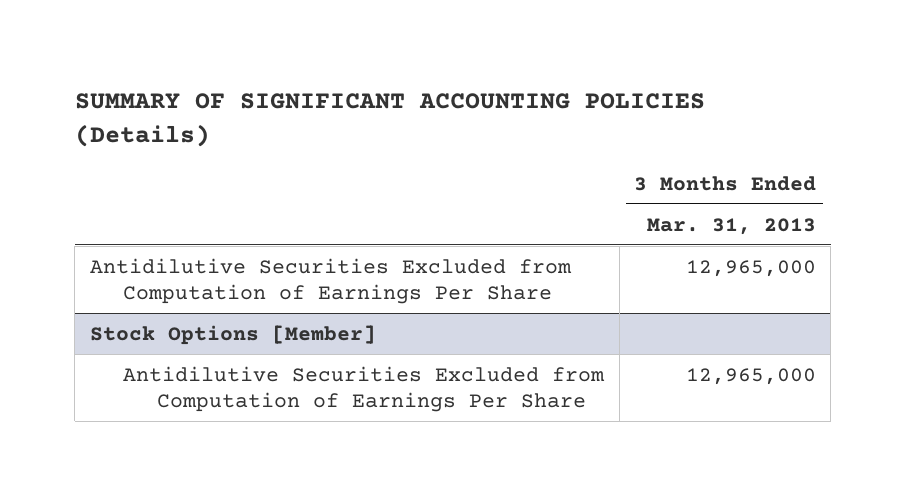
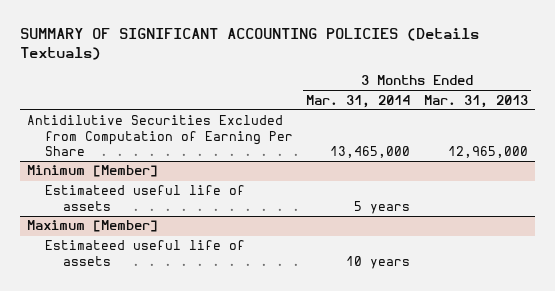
[74,93,705,147] SUMMARY OF SIGNIFICANT ACCOUNTING POLICIES (Details) -> [19,27,479,61] SUMMARY OF SIGNIFICANT ACCOUNTING POLICIES (Details Textuals)
none -> [306,94,411,108] Mar. 31, 2014
[89,324,376,345] Stock Options [Member] -> none
[123,365,606,413] Antidilutive Securities Excluded from Computation of Earnings Per Share -> none
[89,257,572,305] Antidilutive Securities Excluded from Computation of Earnings Per Share -> [26,115,293,157] Antidilutive Securities Excluded from Computation of Earning Per Share
none -> [26,165,158,178] Minimum [Member]
none -> [44,185,245,211] Estimateed useful life of assets
none -> [26,220,158,233] Maximum [Member]
none -> [44,240,245,266] Estimateed useful life of assets

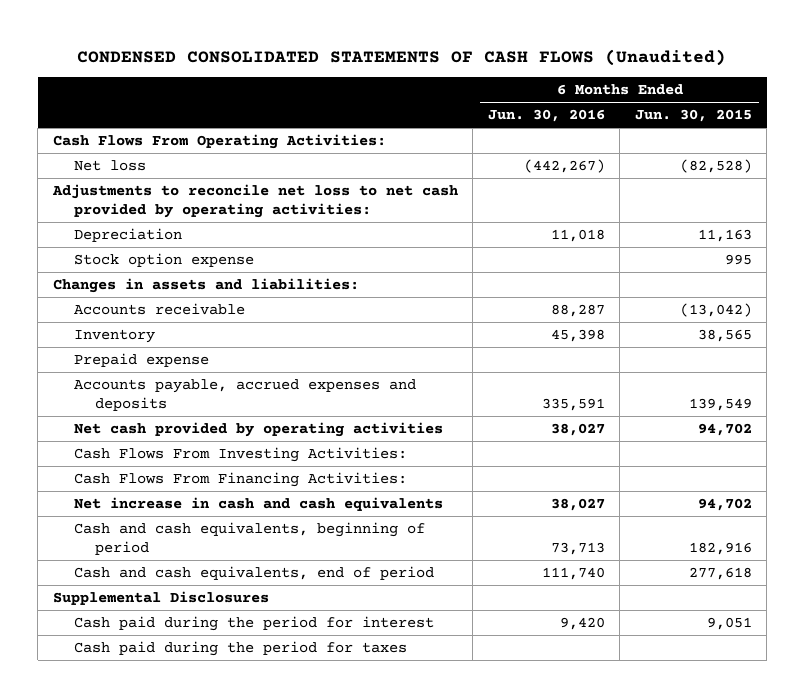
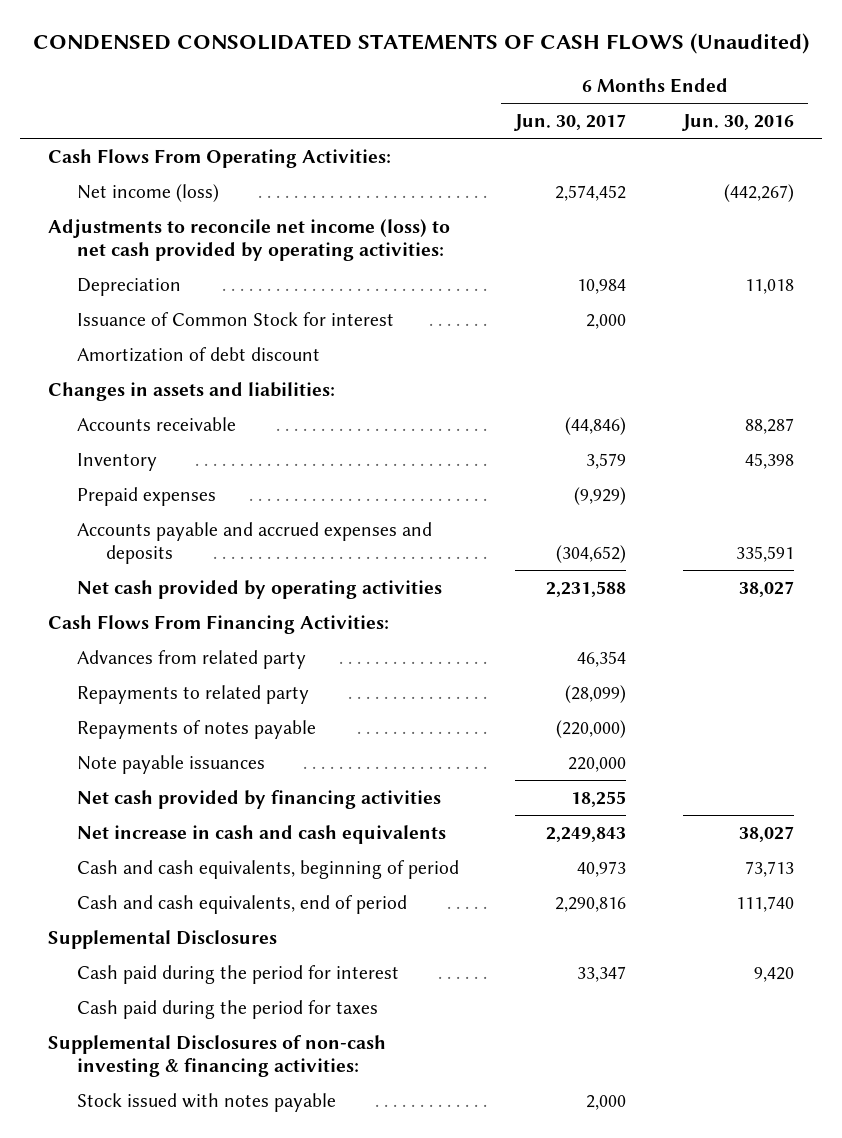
[634,109,752,123] Jun. 30, 2015 -> none
none -> [514,114,627,132] Jun. 30, 2017
[73,160,146,172] Net loss -> [76,183,219,202] Net income (loss)
[51,184,458,219] Adjustments to reconcile net loss to net cash provided by operating activities: -> [47,218,450,262] Adjustments to reconcile net income (loss) to net cash provided by operating activities:
[73,253,254,268] Stock option expense -> [76,311,394,326] Issuance of Common Stock for interest
none -> [76,346,320,362] Amortization of debt discount
[73,353,209,368] Prepaid expense -> [76,486,216,506] Prepaid expenses
[73,379,416,412] Accounts payable, accrued expenses and deposits -> [76,521,432,565] Accounts payable and accrued expenses and deposits
[73,447,407,463] Cash Flows From Investing Activities: -> none
none -> [76,649,306,669] Advances from related party
none -> [76,684,309,704] Repayments to related party
none -> [76,719,316,739] Repayments of notes payable
none -> [76,754,265,774] Note payable issuances
none -> [76,789,441,809] Net cash provided by financing activities
none -> [47,1034,386,1078] Supplemental Disclosures of non-cash investing & financing activities:
none -> [76,1092,336,1112] Stock issued with notes payable

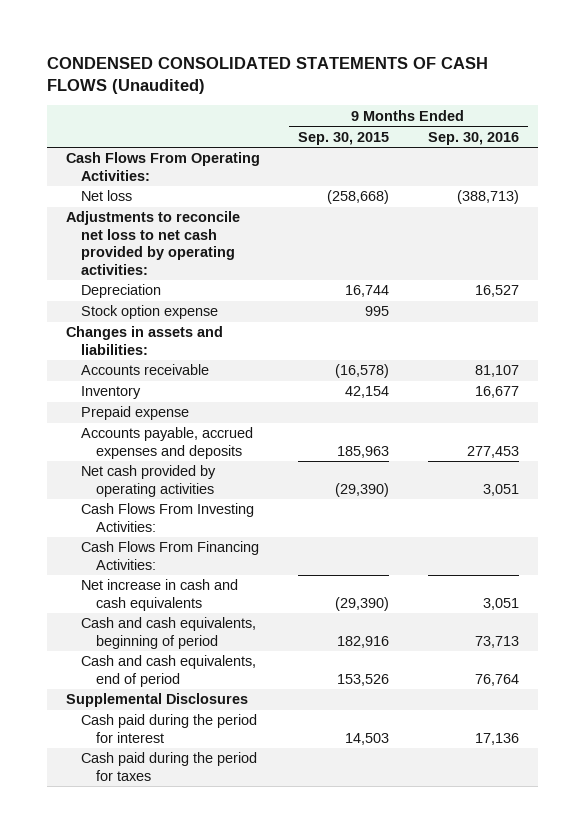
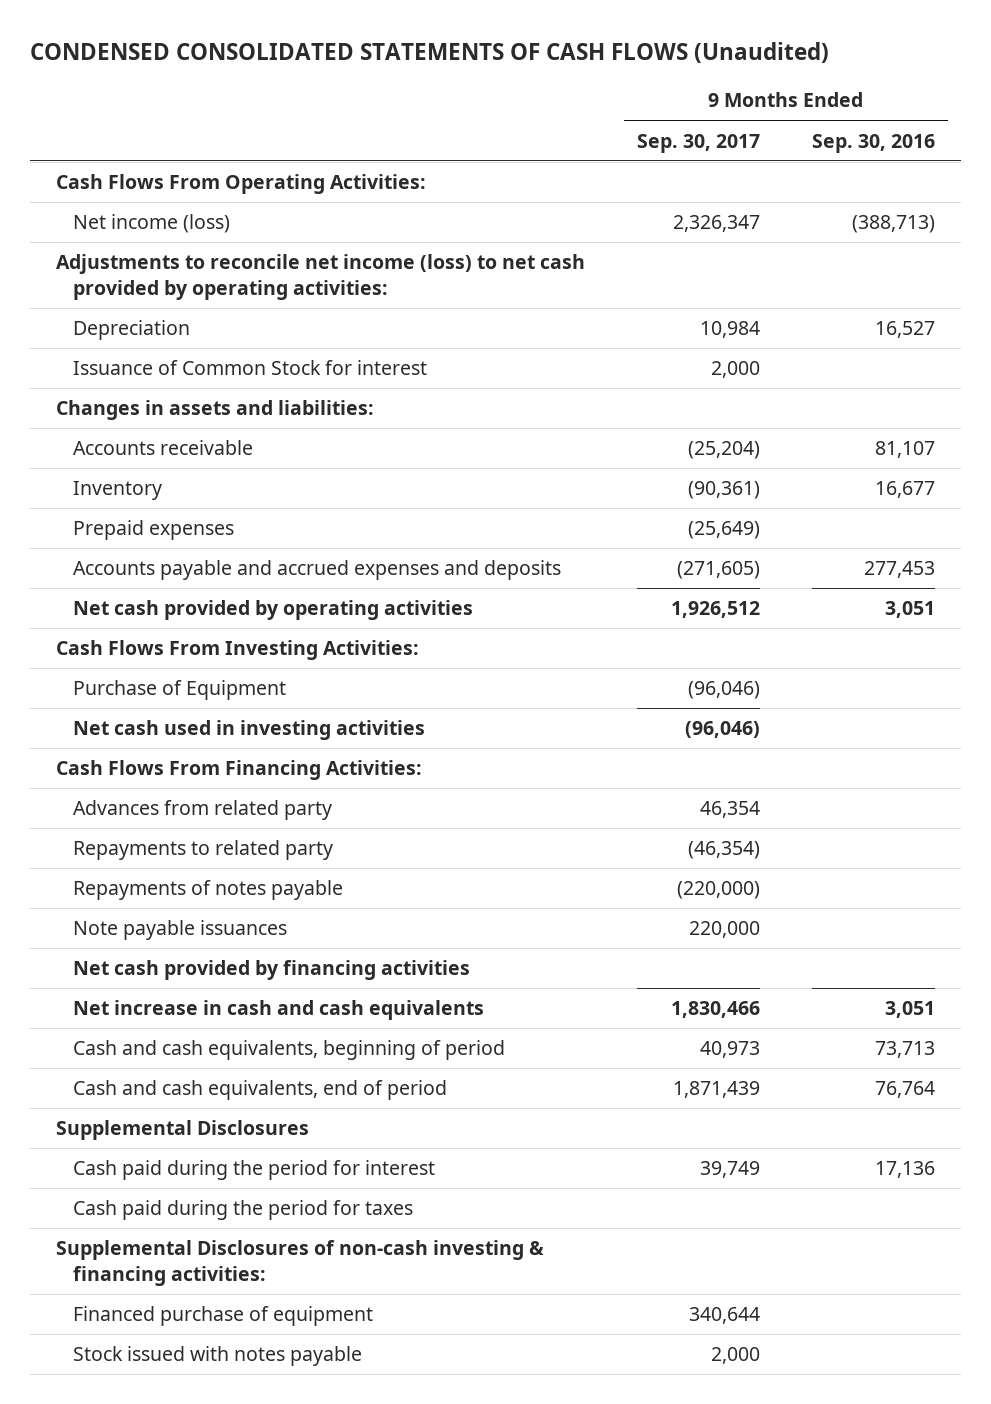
[298,131,390,145] Sep. 30, 2015 -> none
none -> [636,133,760,153] Sep. 30, 2017
[81,190,133,202] Net loss -> [73,214,231,234] Net income (loss)
[66,211,241,275] Adjustments to reconcile net loss to net cash provided by operating activities: -> [55,254,585,300] Adjustments to reconcile net income (loss) to net cash provided by operating activities:
[81,305,219,320] Stock option expense -> [73,360,428,376] Issuance of Common Stock for interest
[81,406,190,421] Prepaid expense -> [73,520,235,541] Prepaid expenses
[81,427,254,459] Accounts payable, accrued expenses and deposits -> [73,560,562,581] Accounts payable and accrued expenses and deposits
none -> [73,680,287,701] Purchase of Equipment
none -> [73,720,426,741] Net cash used in investing activities
none -> [73,800,333,821] Advances from related party
none -> [73,840,334,861] Repayments to related party
none -> [73,880,344,901] Repayments of notes payable
none -> [73,920,288,941] Note payable issuances
none -> [73,960,471,981] Net cash provided by financing activities
none -> [55,1240,544,1286] Supplemental Disclosures of non-cash investing & financing activities:
none -> [73,1306,374,1327] Financed purchase of equipment
none -> [73,1346,363,1367] Stock issued with notes payable

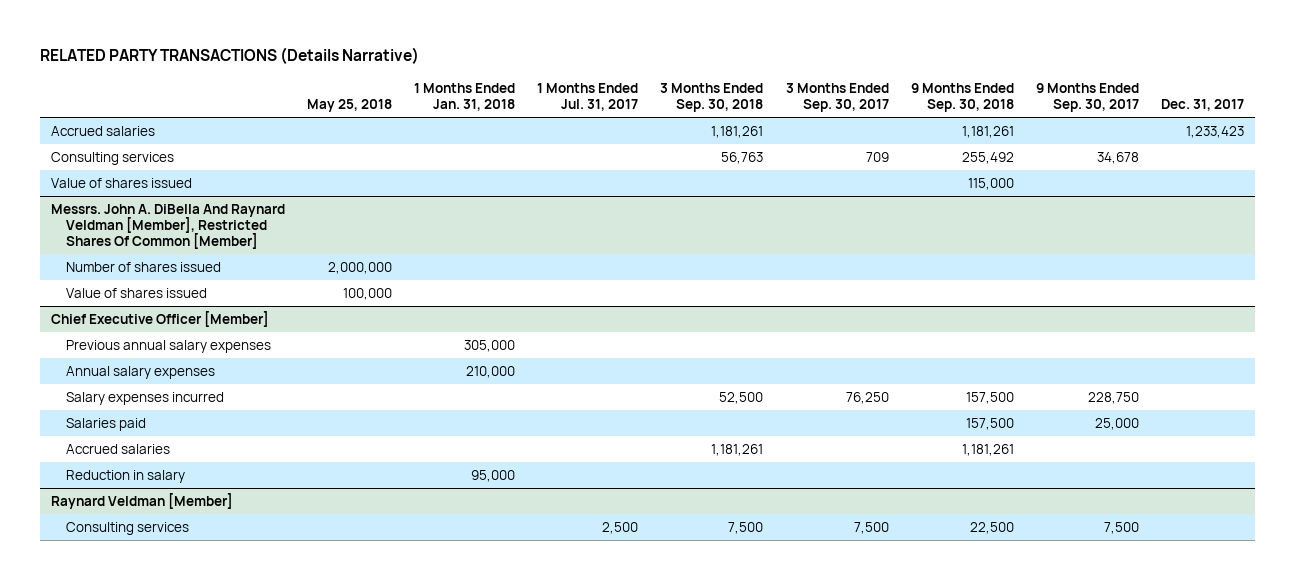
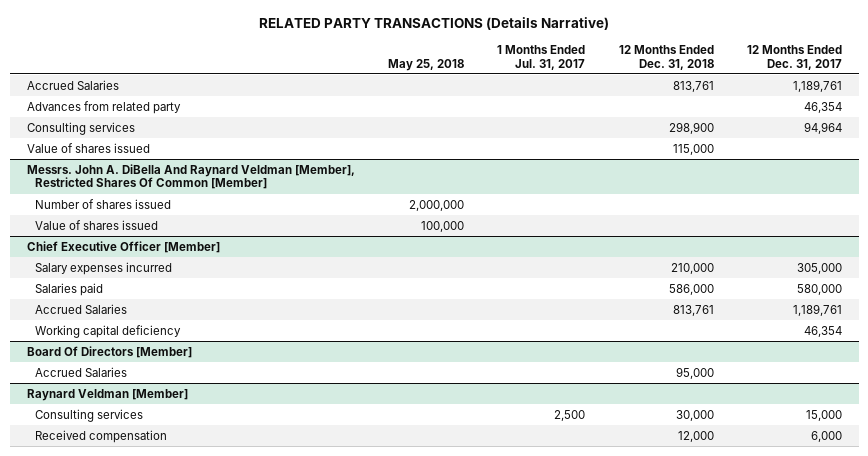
[414,83,516,112] 1 Months Ended Jan. 31, 2018 -> none
[660,83,764,113] 3 Months Ended Sep. 30, 2018 -> none
[785,83,889,113] 3 Months Ended Sep. 30, 2017 -> none
[910,83,1014,113] 9 Months Ended Sep. 30, 2018 -> none
[1035,83,1139,113] 9 Months Ended Sep. 30, 2017 -> none
[1160,99,1244,112] Dec. 31, 2017 -> none
none -> [618,45,714,70] 12 Months Ended Dec. 31, 2018
none -> [746,45,842,70] 12 Months Ended Dec. 31, 2017
[51,126,156,137] Accrued salaries -> [26,79,119,90] Accrued Salaries
none -> [26,100,181,114] Advances from related party
[65,340,271,354] Previous annual salary expenses -> none
[65,366,215,380] Annual salary expenses -> none
[65,470,185,484] Reduction in salary -> none
[65,444,170,455] Accrued salaries -> [35,303,128,314] Accrued Salaries
none -> [35,324,182,338] Working capital deficiency
none -> [26,345,192,358] Board Of Directors [Member]
none -> [35,366,128,377] Accrued Salaries
none -> [35,429,168,443] Received compensation

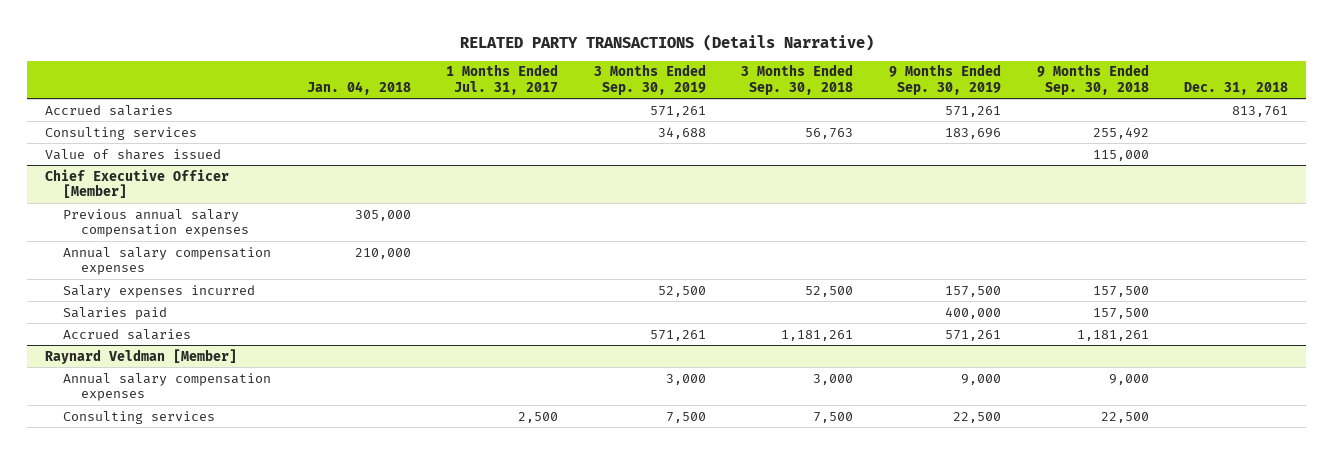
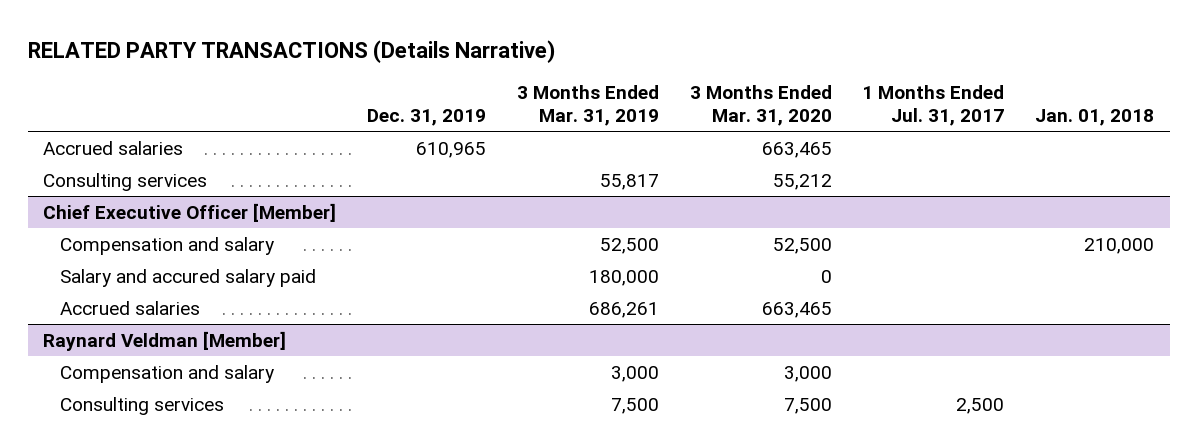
[306,80,411,95] Jan. 04, 2018 -> none
[593,64,706,95] 3 Months Ended Sep. 30, 2019 -> none
[741,64,854,95] 3 Months Ended Sep. 30, 2018 -> none
[889,64,1002,95] 9 Months Ended Sep. 30, 2019 -> none
[1036,64,1149,95] 9 Months Ended Sep. 30, 2018 -> none
[1184,81,1289,95] Dec. 31, 2018 -> none
none -> [366,109,486,127] Dec. 31, 2019
none -> [516,85,659,127] 3 Months Ended Mar. 31, 2019
none -> [689,85,832,127] 3 Months Ended Mar. 31, 2020
none -> [1035,109,1155,127] Jan. 01, 2018
[45,148,222,160] Value of shares issued -> none
[63,208,249,238] Previous annual salary compensation expenses -> none
[63,246,272,276] Annual salary compensation expenses -> none
[63,284,256,298] Salary expenses incurred -> [60,236,275,255] Compensation and salary
[63,306,168,320] Salaries paid -> [60,268,317,287] Salary and accured salary paid
[63,372,272,402] Annual salary compensation expenses -> none
none -> [60,364,275,383] Compensation and salary

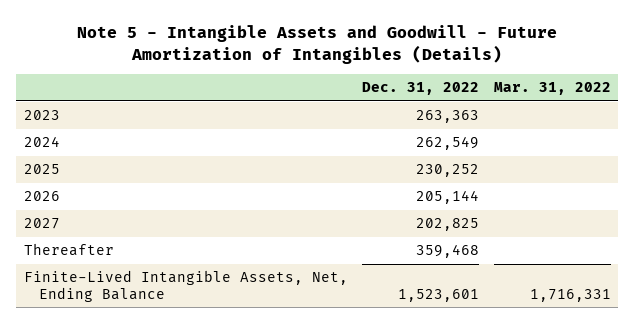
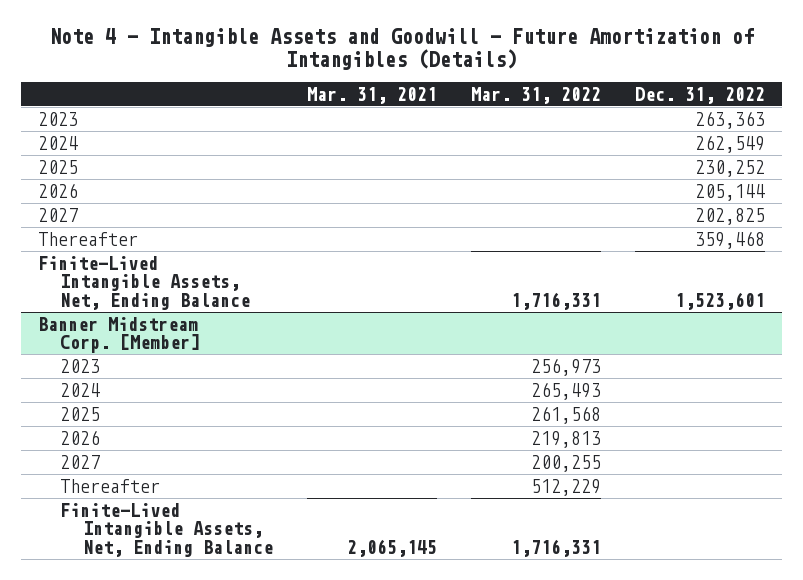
[77,25,558,64] Note 5 - Intangible Assets and Goodwill - Future Amortization of Intangibles (Details) -> [49,27,754,70] Note 4 - Intangible Assets and Goodwill - Future Amortization of Intangibles (Details)
none -> [306,86,437,104] Mar. 31, 2021
none -> [37,316,201,354] Banner Midstream Corp. [Member]
none -> [60,358,101,373] 2023
none -> [60,382,101,397] 2024
none -> [60,406,101,421] 2025
none -> [60,429,101,445] 2026
none -> [60,454,101,469] 2027
none -> [60,478,161,493] Thereafter
none -> [60,502,273,557] Finite-Lived Intangible Assets, Net, Ending Balance

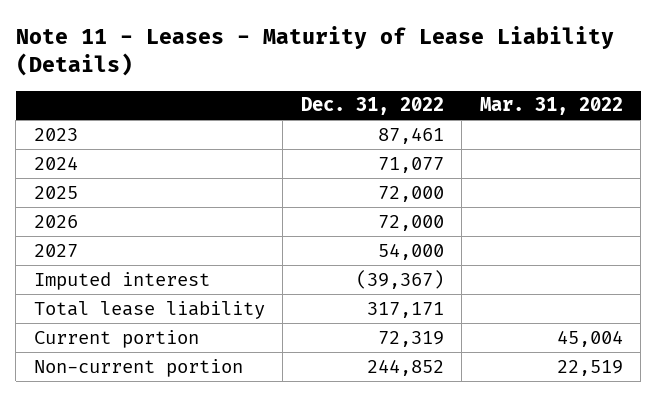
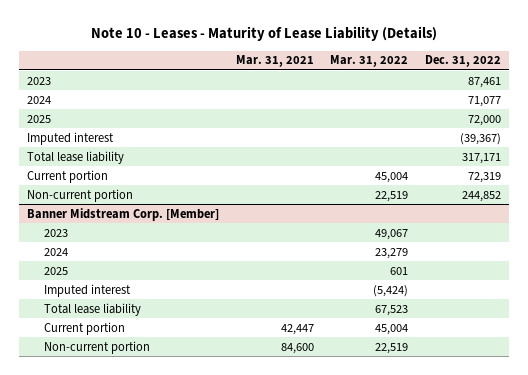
[15,25,614,77] Note 11 - Leases - Maturity of Lease Liability (Details) -> [90,26,437,42] Note 10 - Leases - Maturity of Lease Liability (Details)
none -> [235,55,314,68] Mar. 31, 2021
[33,214,78,228] 2026 -> none
[33,243,78,257] 2027 -> none
none -> [27,207,220,221] Banner Midstream Corp. [Member]
none -> [44,228,69,237] 2023
none -> [44,247,69,256] 2024
none -> [44,266,69,275] 2025
none -> [44,283,132,297] Imputed interest
none -> [44,302,142,316] Total lease liability
none -> [44,321,126,335] Current portion
none -> [44,340,151,354] Non-current portion

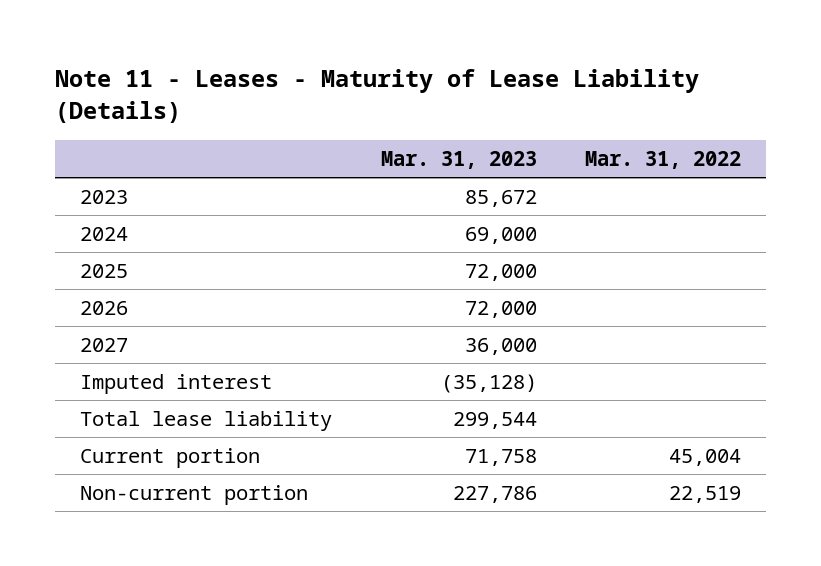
[90,26,437,42] Note 10 - Leases - Maturity of Lease Liability (Details) -> [55,69,700,124] Note 11 - Leases - Maturity of Lease Liability (Details)
[235,55,314,68] Mar. 31, 2021 -> none
[424,55,501,68] Dec. 31, 2022 -> none
none -> [380,150,537,169] Mar. 31, 2023
none -> [79,301,128,316] 2026
none -> [79,338,128,353] 2027
[27,207,220,221] Banner Midstream Corp. [Member] -> none
[44,228,69,237] 2023 -> none
[44,247,69,256] 2024 -> none
[44,266,69,275] 2025 -> none
[44,283,132,297] Imputed interest -> none
[44,302,142,316] Total lease liability -> none
[44,321,126,335] Current portion -> none
[44,340,151,354] Non-current portion -> none

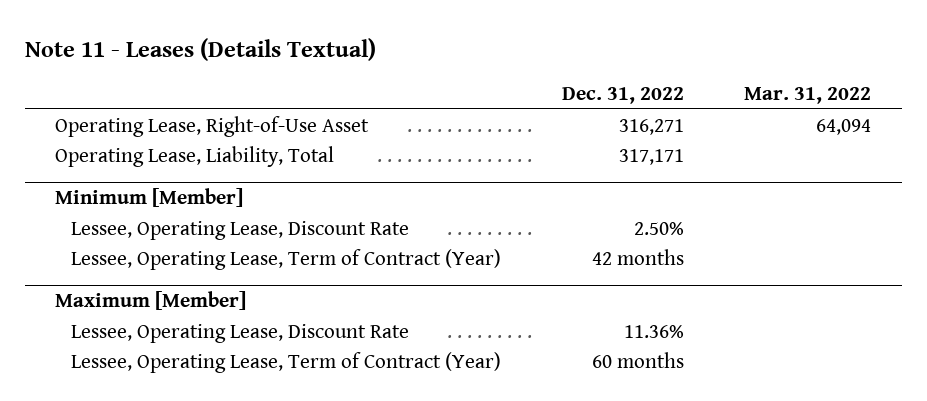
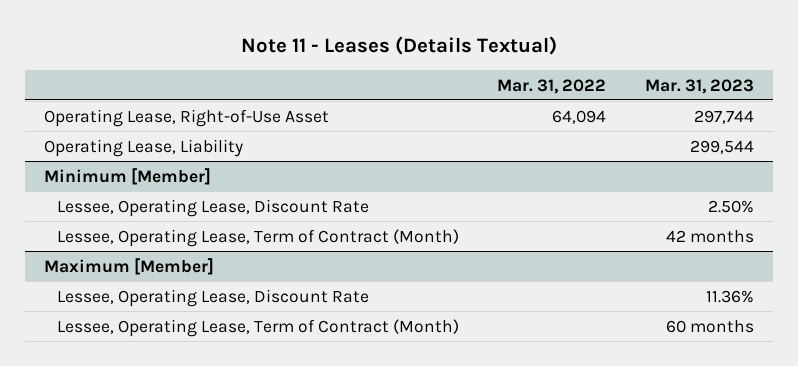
[561,86,684,104] Dec. 31, 2022 -> none
none -> [644,78,754,94] Mar. 31, 2023
[55,145,335,167] Operating Lease, Liability, Total -> [44,138,244,157] Operating Lease, Liability
[71,248,502,270] Lessee, Operating Lease, Term of Contract (Year) -> [57,228,460,247] Lessee, Operating Lease, Term of Contract (Month)
[71,351,502,373] Lessee, Operating Lease, Term of Contract (Year) -> [57,318,460,337] Lessee, Operating Lease, Term of Contract (Month)

